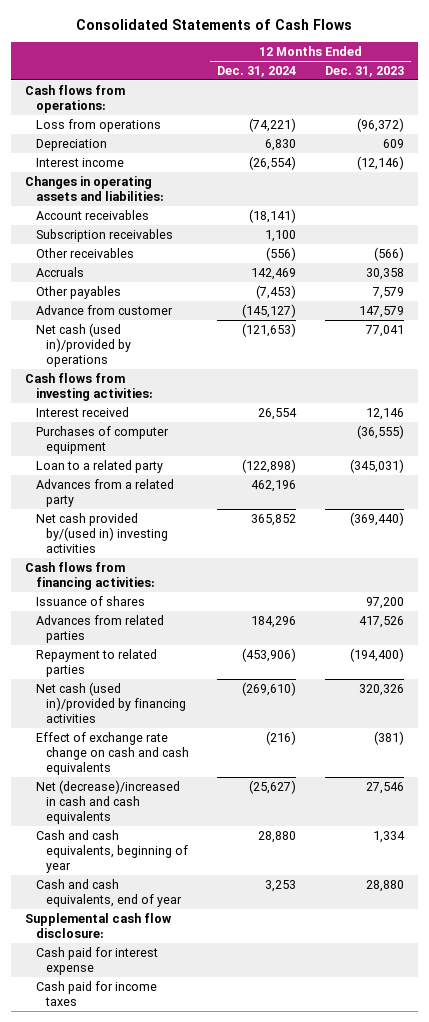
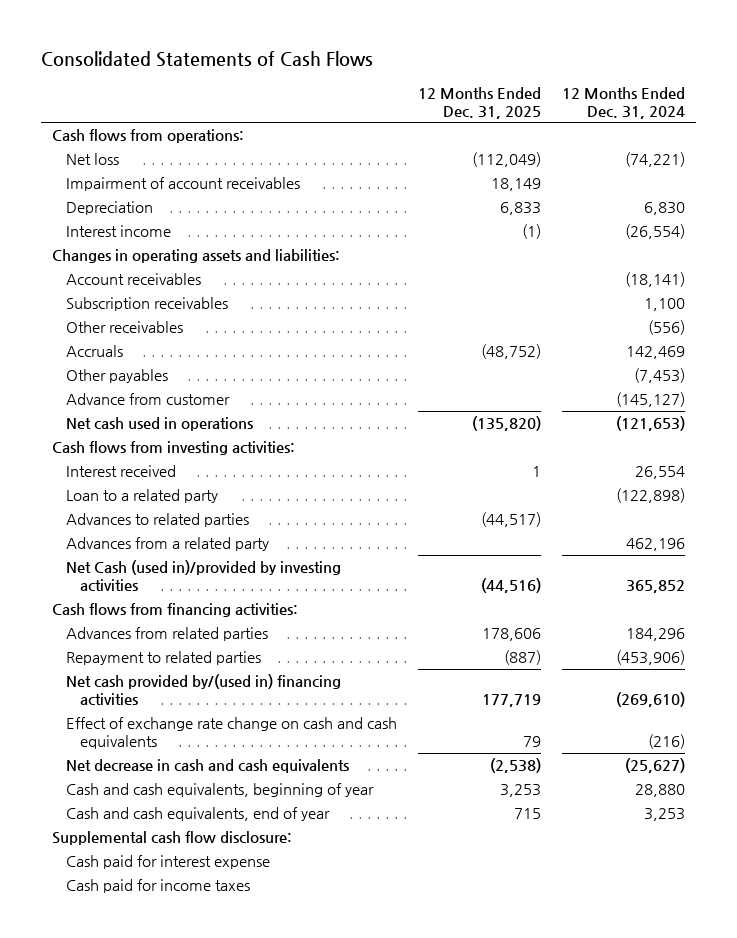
[324,65,404,77] Dec. 31, 2023 -> none
none -> [418,86,542,119] 12 Months Ended Dec. 31, 2025
[35,118,161,132] Loss from operations -> [66,153,120,166] Net loss
none -> [66,177,301,192] Impairment of account receivables
[35,322,131,368] Net cash (used in)/provided by operations -> [66,417,254,432] Net cash used in operations
[35,425,169,454] Purchases of computer equipment -> none
none -> [66,513,250,528] Advances to related parties
[35,512,168,554] Net cash provided by/(used in) investing activities -> [66,560,342,592] Net Cash (used in)/provided by investing activities
[35,595,145,606] Issuance of shares -> none
[35,681,186,724] Net cash (used in)/provided by financing activities -> [66,674,342,706] Net cash provided by/(used in) financing activities
[35,779,180,825] Net (decrease)/increased in cash and cash equivalents -> [66,759,350,774] Net decrease in cash and cash equivalents

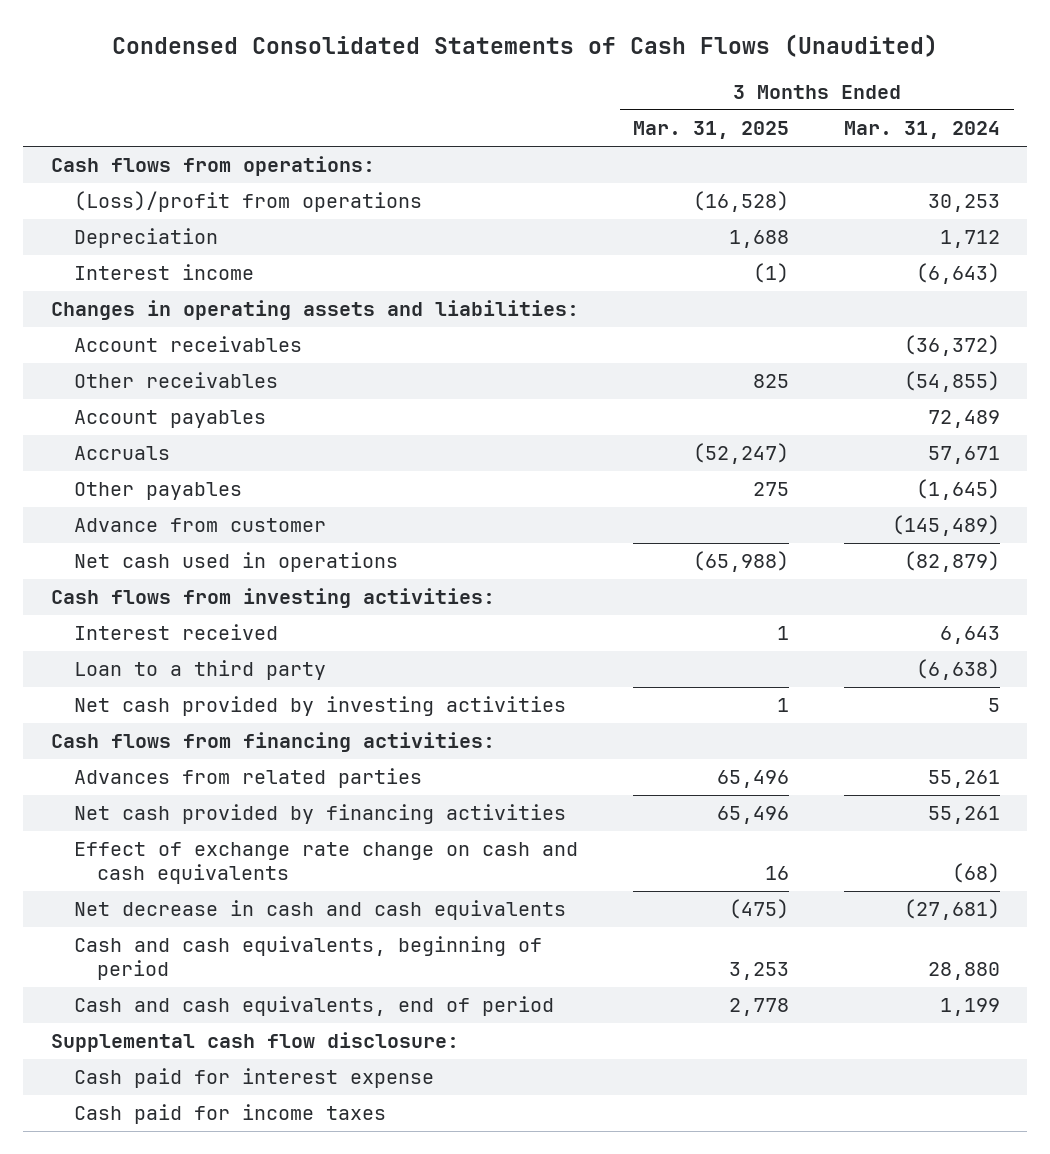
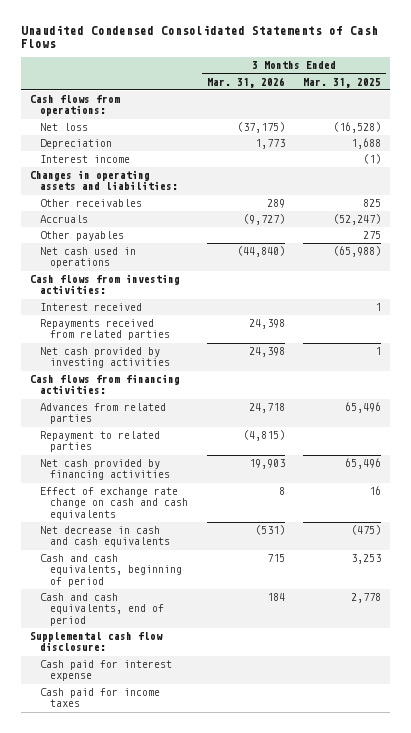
[112,33,939,57] Condensed Consolidated Statements of Cash Flows (Unaudited) -> [21,24,379,49] Unaudited Condensed Consolidated Statements of Cash Flows
[843,121,1000,140] Mar. 31, 2024 -> none
none -> [206,76,285,88] Mar. 31, 2026
[73,191,422,213] (Loss)/profit from operations -> [40,123,89,132] Net loss
[73,336,302,353] Account receivables -> none
[73,410,266,429] Account payables -> none
[73,518,326,533] Advance from customer -> none
[73,660,326,681] Loan to a third party -> none
none -> [40,319,171,341] Repayments received from related parties
none -> [40,431,161,453] Repayment to related parties

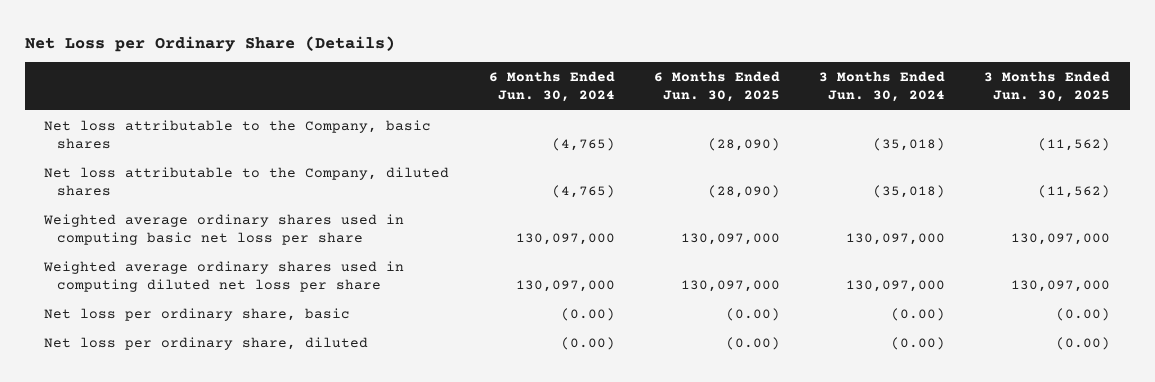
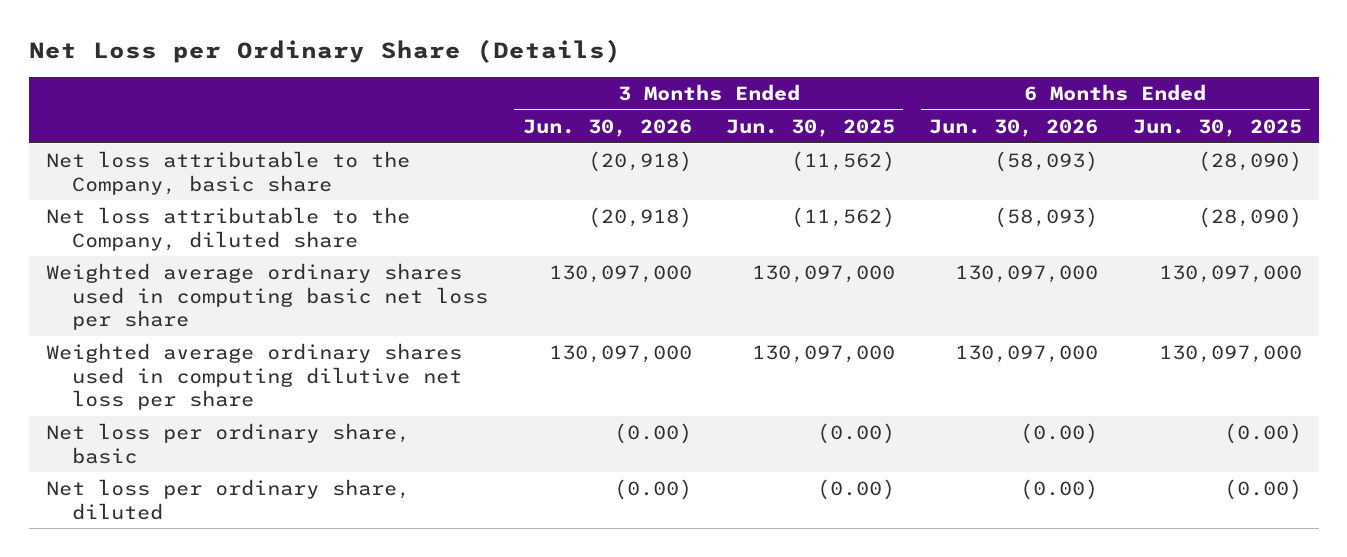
[488,71,615,103] 6 Months Ended Jun. 30, 2024 -> none
[819,71,946,103] 3 Months Ended Jun. 30, 2024 -> none
none -> [522,118,692,137] Jun. 30, 2026
none -> [929,118,1099,137] Jun. 30, 2026
[44,119,432,149] Net loss attributable to the Company, basic shares -> [45,151,410,195] Net loss attributable to the Company, basic share
[44,166,450,196] Net loss attributable to the Company, diluted shares -> [45,207,410,251] Net loss attributable to the Company, diluted share
[43,260,405,292] Weighted average ordinary shares used in computing diluted net loss per share -> [45,343,463,411] Weighted average ordinary shares used in computing dilutive net loss per share

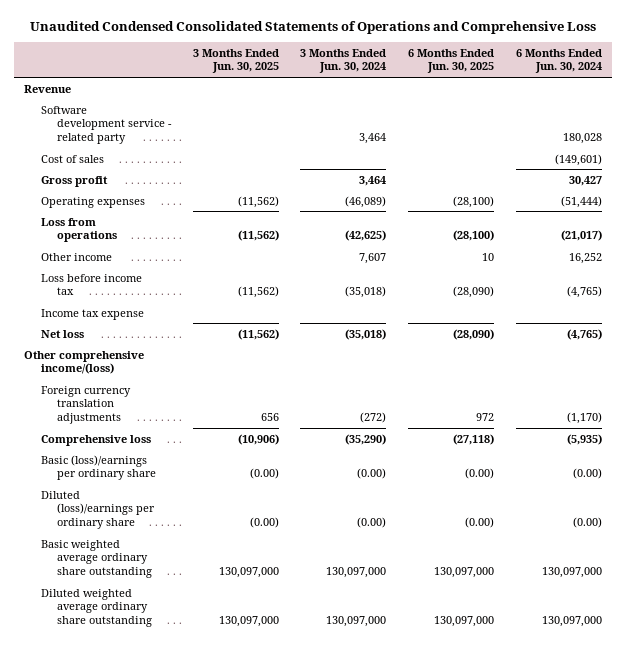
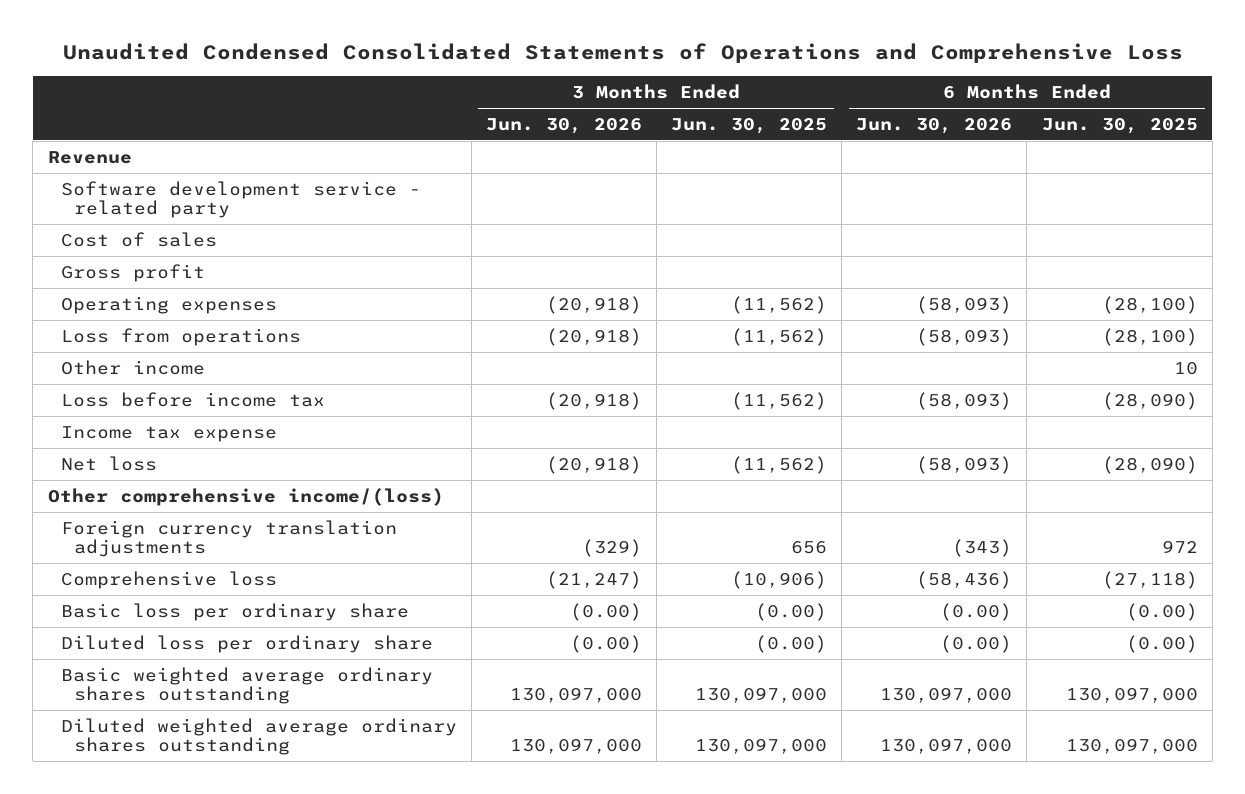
[300,48,387,74] 3 Months Ended Jun. 30, 2024 -> none
[515,48,602,74] 6 Months Ended Jun. 30, 2024 -> none
none -> [485,118,642,135] Jun. 30, 2026
none -> [856,118,1013,135] Jun. 30, 2026
[40,454,157,481] Basic (loss)/earnings per ordinary share -> [60,602,409,621] Basic loss per ordinary share
[40,490,156,529] Diluted (loss)/earnings per ordinary share -> [60,634,433,653] Diluted loss per ordinary share
[40,539,153,578] Basic weighted average ordinary share outstanding -> [60,666,433,705] Basic weighted average ordinary shares outstanding
[40,588,153,627] Diluted weighted average ordinary share outstanding -> [60,717,457,756] Diluted weighted average ordinary shares outstanding

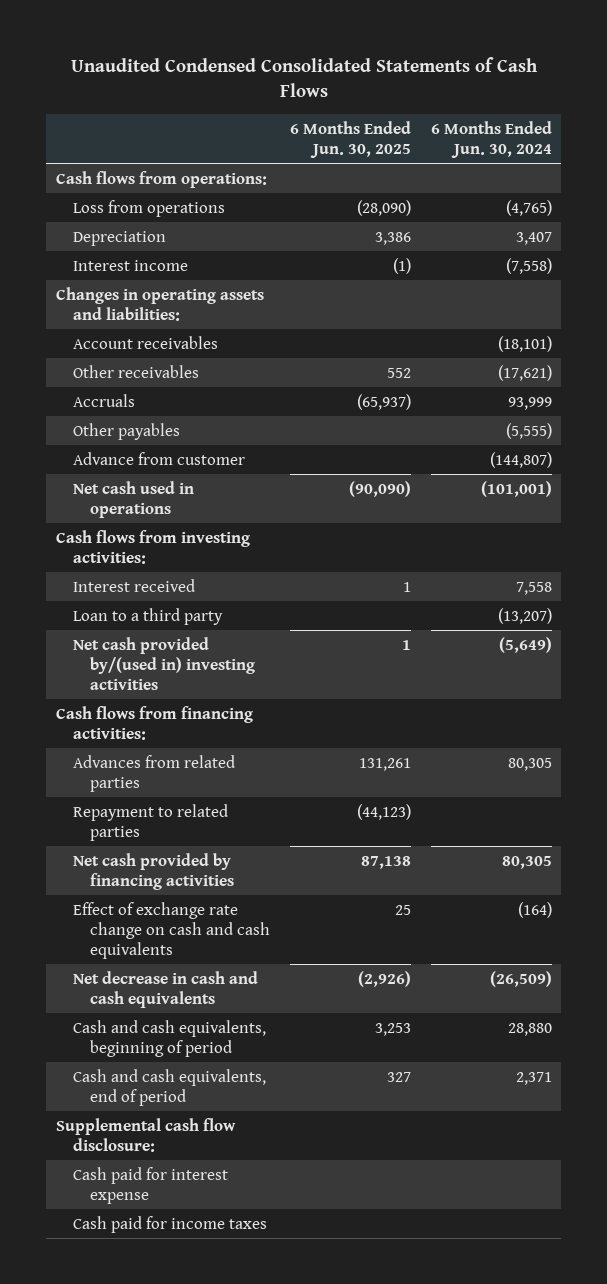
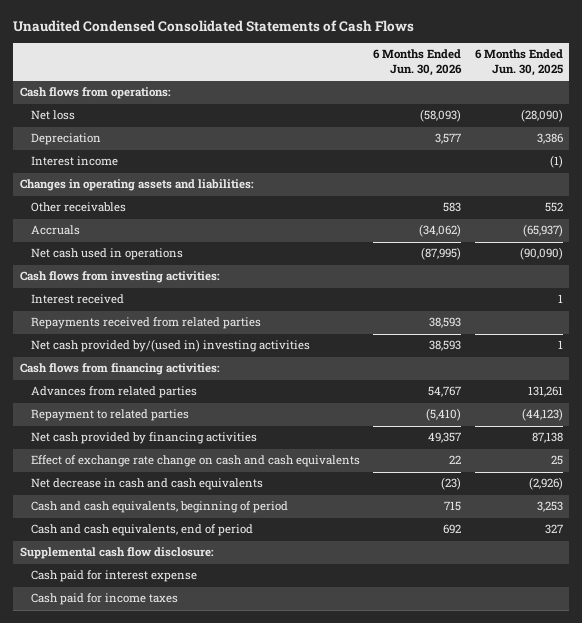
[430,120,552,158] 6 Months Ended Jun. 30, 2024 -> none
none -> [373,49,463,77] 6 Months Ended Jun. 30, 2026
[72,199,225,217] Loss from operations -> [31,110,76,121] Net loss
[72,335,218,349] Account receivables -> none
[72,422,180,440] Other payables -> none
[72,451,245,465] Advance from customer -> none
[72,607,223,625] Loan to a third party -> none
none -> [31,317,262,330] Repayments received from related parties

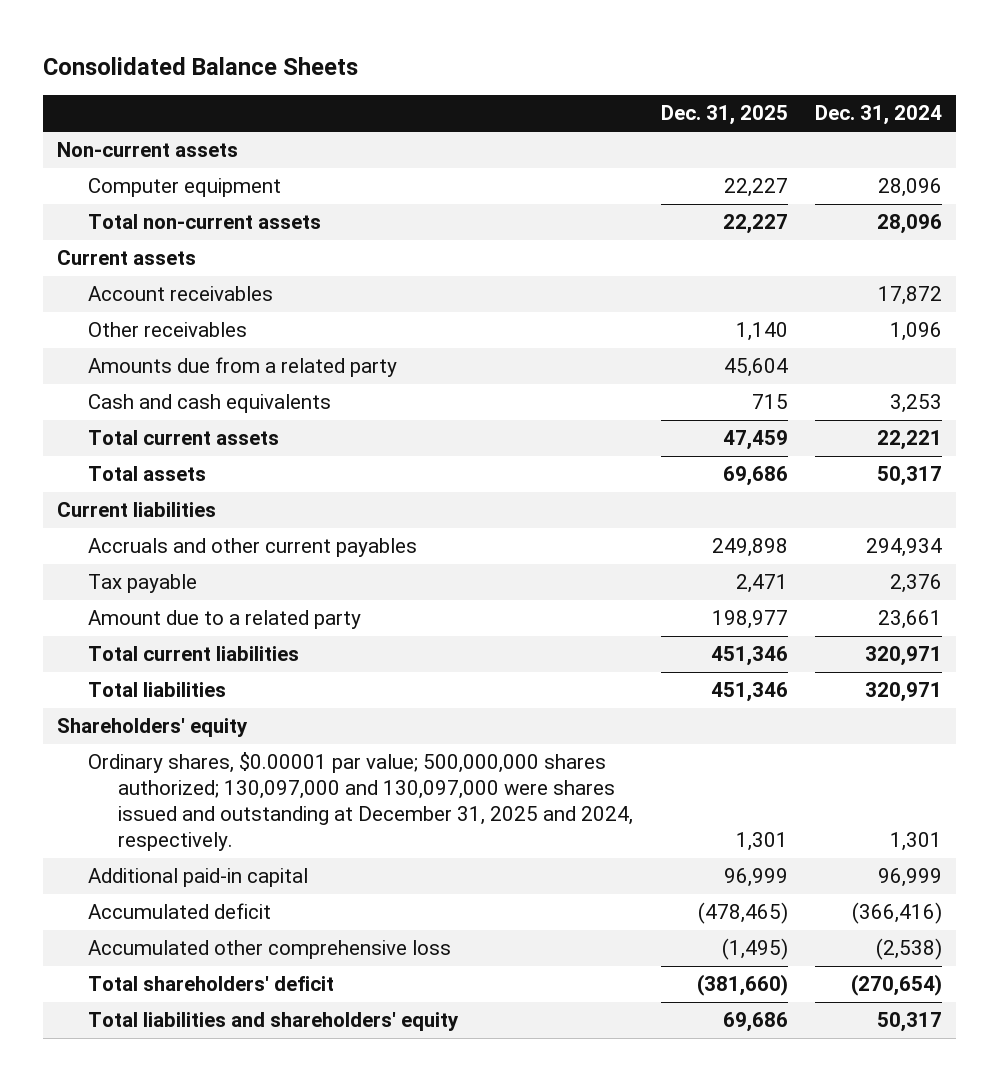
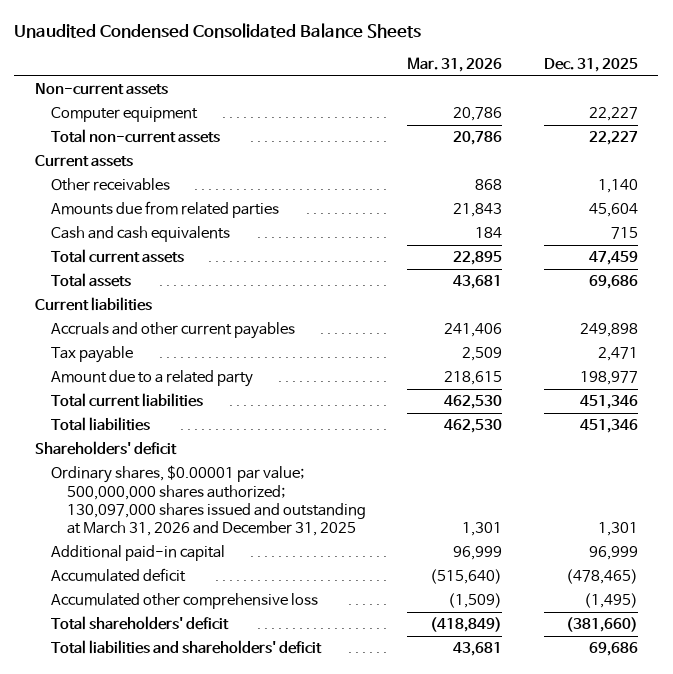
[43,56,359,75] Consolidated Balance Sheets -> [14,22,422,38] Unaudited Condensed Consolidated Balance Sheets
[814,105,942,126] Dec. 31, 2024 -> none
none -> [407,56,503,72] Mar. 31, 2026
[87,286,273,302] Account receivables -> none
[87,357,397,378] Amounts due from a related party -> [51,201,280,219] Amounts due from related parties
[56,718,248,738] Shareholders' equity -> [35,441,178,456] Shareholders' deficit
[87,752,634,852] Ordinary shares, $0.00001 par value; 500,000,000 shares authorized; 130,097,000 and 130,097,000 were shares issued and outstanding at December 31, 2025 and 2024, respectively. -> [51,465,367,536] Ordinary shares, $0.00001 par value; 500,000,000 shares authorized; 130,097,000 shares issued and outstanding at March 31, 2026 and December 31, 2025
[87,1012,459,1032] Total liabilities and shareholders' equity -> [51,640,323,655] Total liabilities and shareholders' deficit

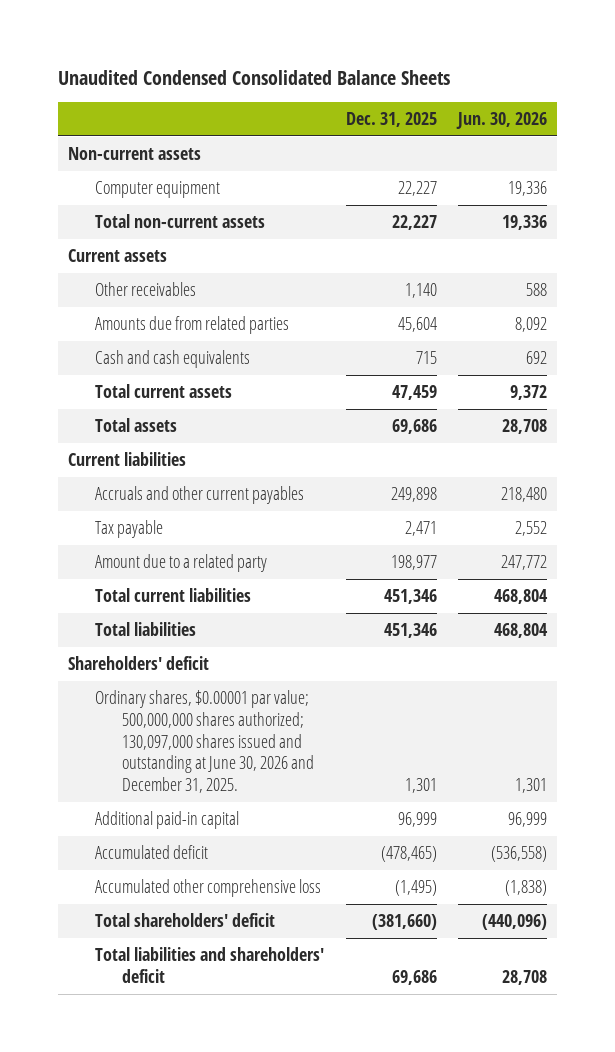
[407,56,503,72] Mar. 31, 2026 -> none
none -> [455,112,547,130] Jun. 30, 2026
[51,465,367,536] Ordinary shares, $0.00001 par value; 500,000,000 shares authorized; 130,097,000 shares issued and outstanding at March 31, 2026 and December 31, 2025 -> [95,690,315,794] Ordinary shares, $0.00001 par value; 500,000,000 shares authorized; 130,097,000 shares issued and outstanding at June 30, 2026 and December 31, 2025.

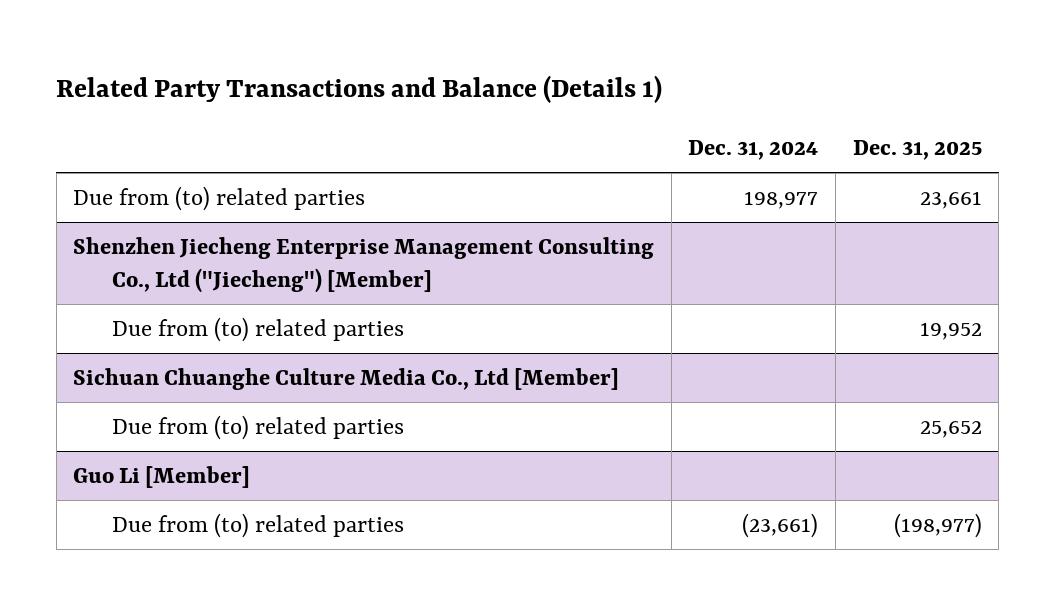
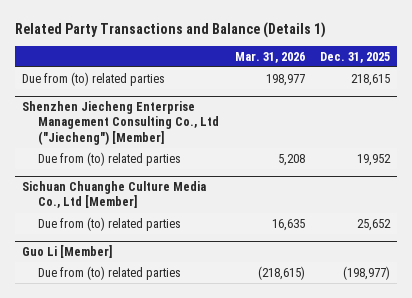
[688,140,819,161] Dec. 31, 2024 -> none
none -> [234,51,305,63] Mar. 31, 2026
[919,191,982,210] 23,661 -> [350,73,390,86] 218,615

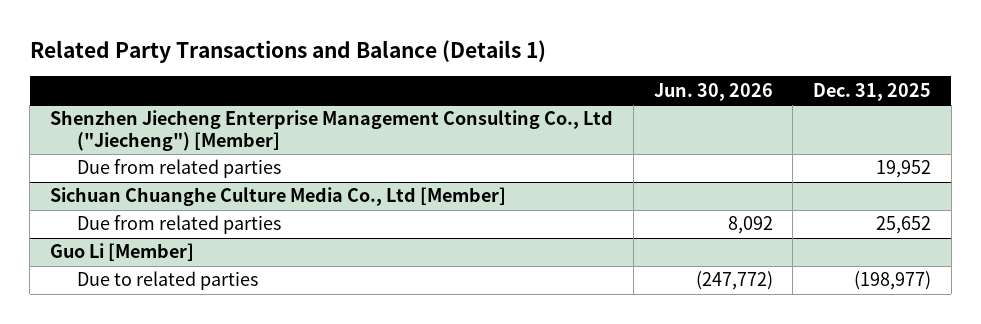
[234,51,305,63] Mar. 31, 2026 -> none
none -> [653,82,773,101] Jun. 30, 2026
[22,71,166,86] Due from (to) related parties -> none
[38,151,182,166] Due from (to) related parties -> [77,159,282,179] Due from related parties
[38,216,182,231] Due from (to) related parties -> [77,215,282,235] Due from related parties
[38,265,182,280] Due from (to) related parties -> [77,271,259,291] Due to related parties

